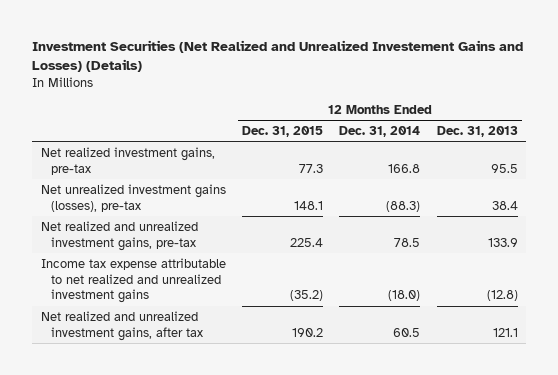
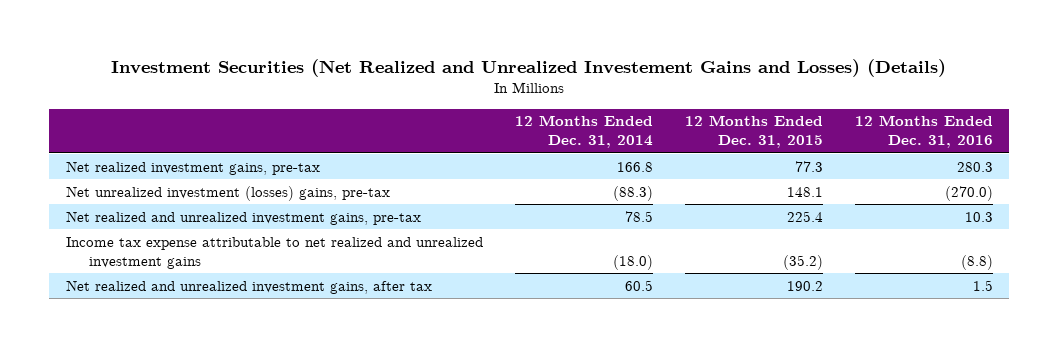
[436,125,518,137] Dec. 31, 2013 -> none
none -> [855,115,994,149] 12 Months Ended Dec. 31, 2016
[40,183,226,212] Net unrealized investment gains (losses), pre-tax -> [65,185,390,201] Net unrealized investment (losses) gains, pre-tax

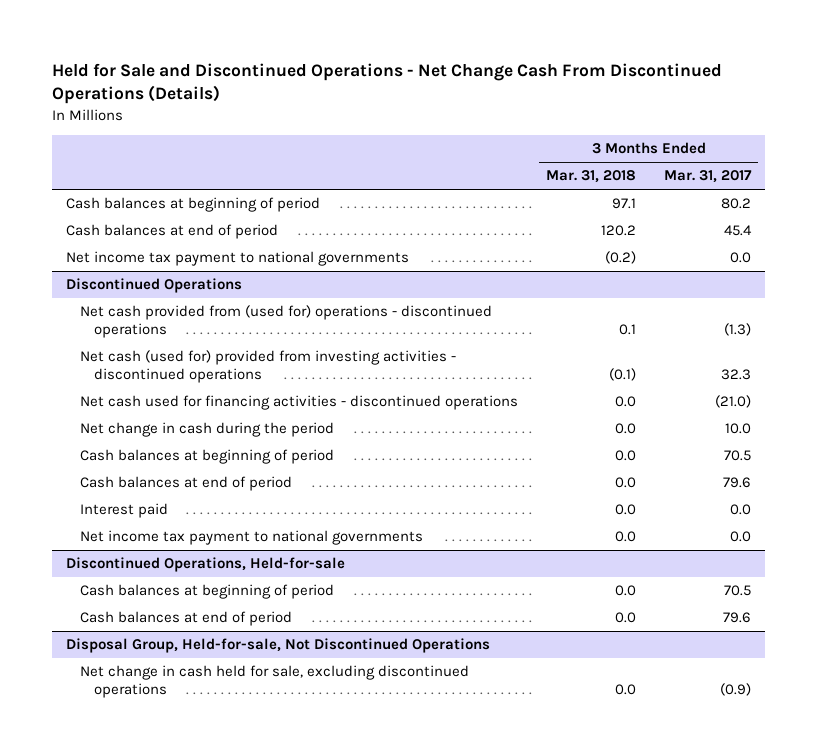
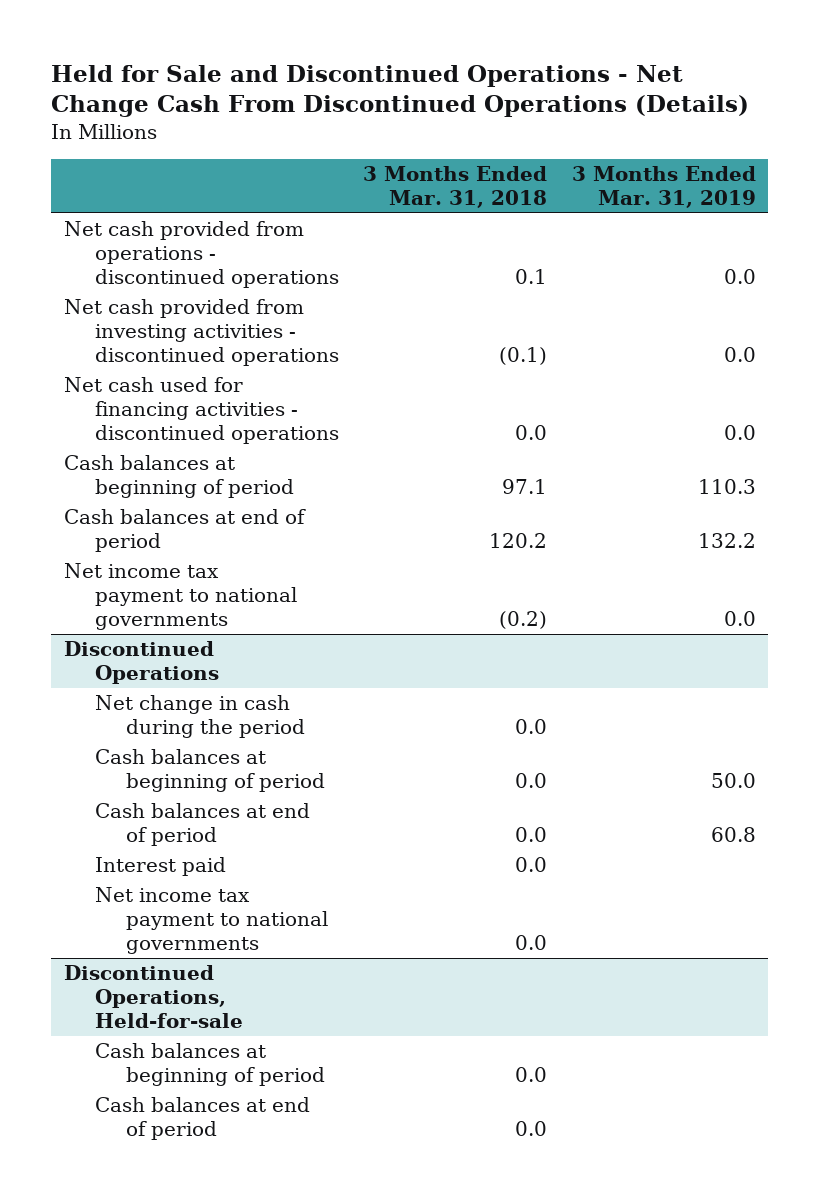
[664,170,753,184] Mar. 31, 2017 -> none
none -> [572,165,757,208] 3 Months Ended Mar. 31, 2019
none -> [63,221,339,288] Net cash provided from operations - discontinued operations
none -> [63,299,339,366] Net cash provided from investing activities - discontinued operations
none -> [63,377,339,444] Net cash used for financing activities - discontinued operations
[80,305,493,338] Net cash provided from (used for) operations - discontinued operations -> none
[80,350,457,383] Net cash (used for) provided from investing activities - discontinued operations -> none
[80,395,519,411] Net cash used for financing activities - discontinued operations -> none
[66,638,491,654] Disposal Group, Held-for-sale, Not Discontinued Operations -> none
[80,665,470,698] Net change in cash held for sale, excluding discontinued operations -> none

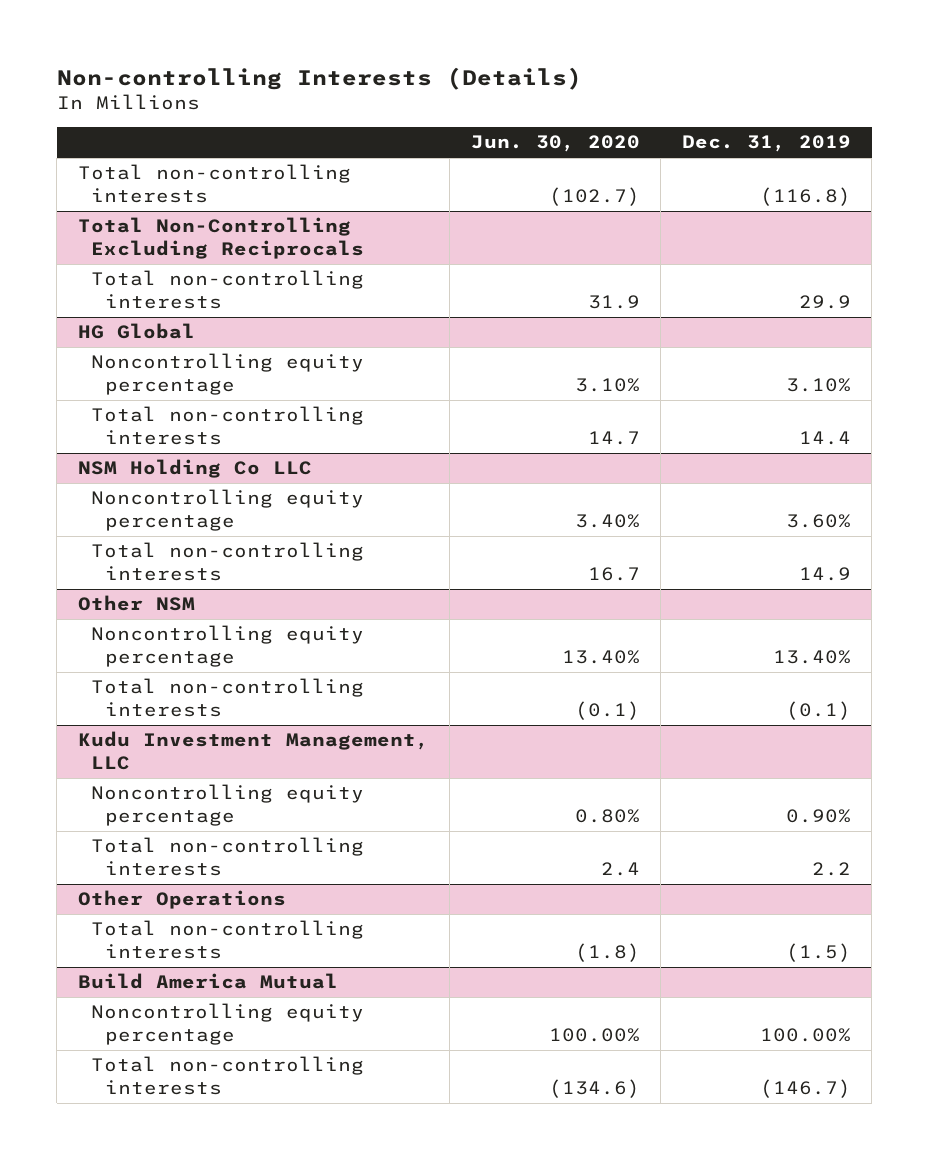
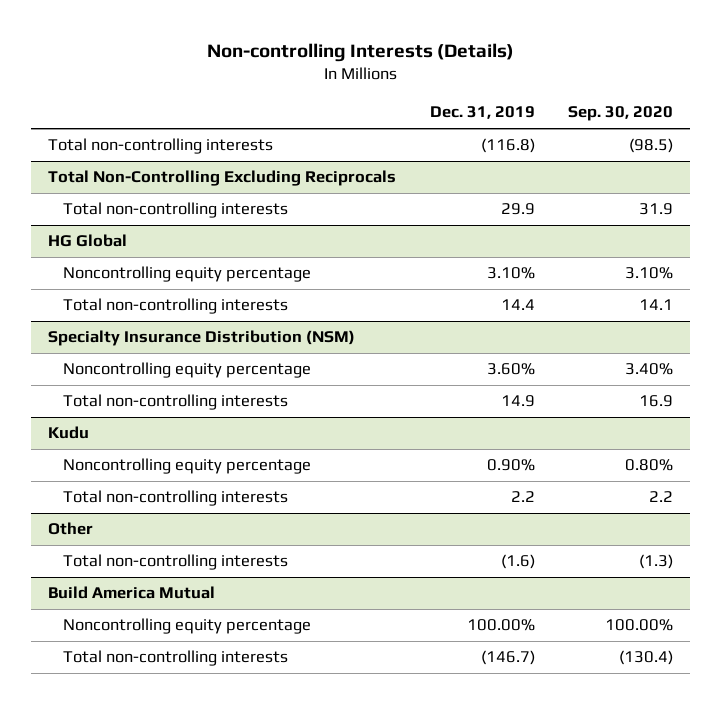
[470,135,640,153] Jun. 30, 2020 -> none
none -> [568,106,674,122] Sep. 30, 2020
[77,459,312,479] NSM Holding Co LLC -> [48,330,356,347] Specialty Insurance Distribution (NSM)
[77,595,195,612] Other NSM -> none
[91,625,365,667] Noncontrolling equity percentage -> none
[91,678,365,717] Total non-controlling interests -> none
[77,731,429,770] Kudu Investment Management, LLC -> [48,426,90,440] Kudu
[77,890,286,910] Other Operations -> [48,522,94,536] Other
[785,942,851,962] (1.5) -> [500,554,535,570] (1.6)

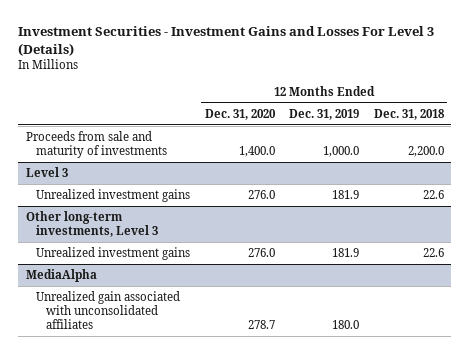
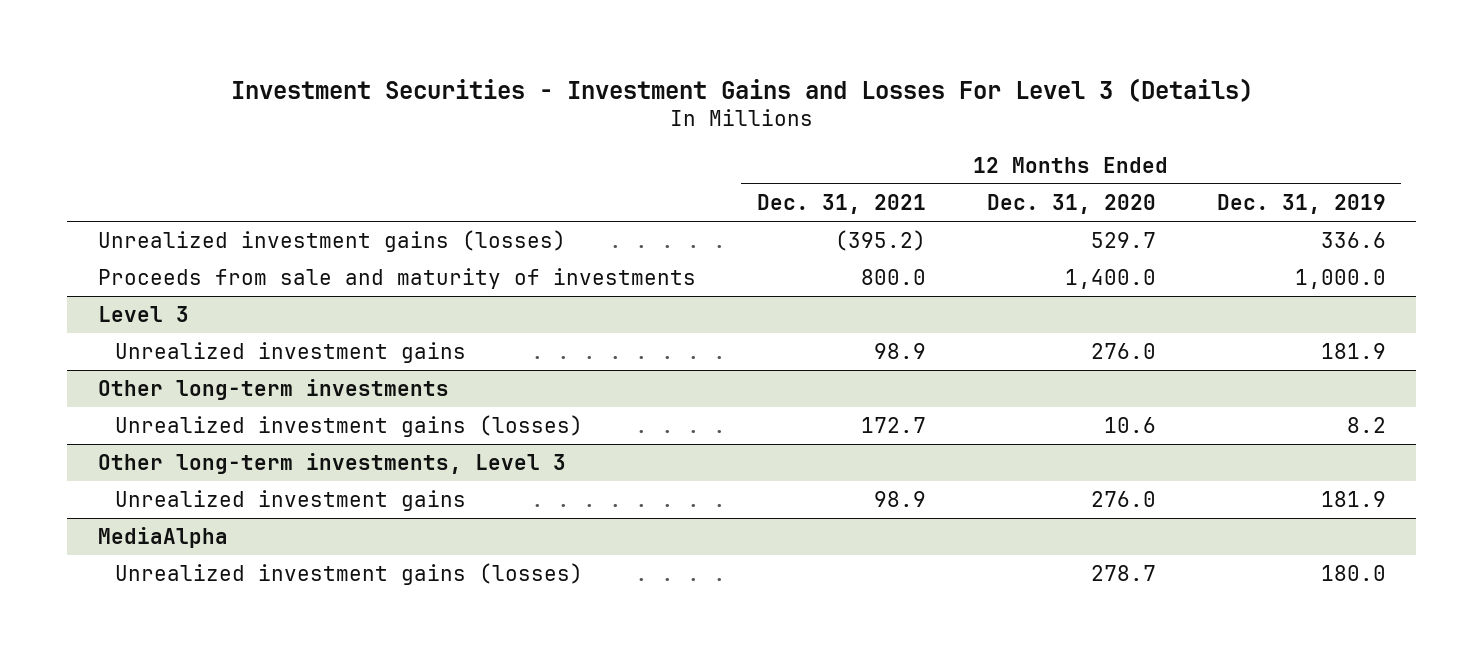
[373,108,445,120] Dec. 31, 2018 -> none
none -> [756,194,926,215] Dec. 31, 2021
none -> [97,230,566,253] Unrealized investment gains (losses)
none -> [97,379,449,401] Other long-term investments
none -> [115,415,584,438] Unrealized investment gains (losses)
[35,291,180,330] Unrealized gain associated with unconsolidated affiliates -> [115,563,584,586] Unrealized investment gains (losses)

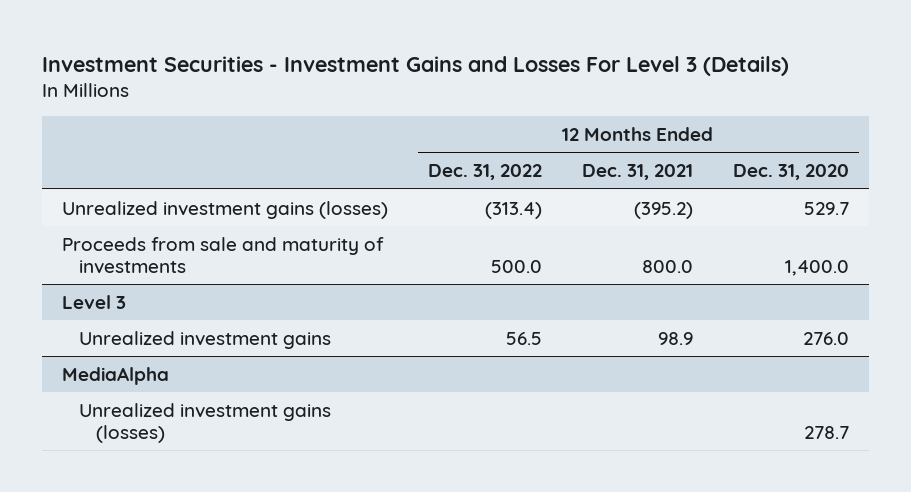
[1216,194,1386,215] Dec. 31, 2019 -> none
none -> [428,164,543,181] Dec. 31, 2022
[97,379,449,401] Other long-term investments -> none
[115,415,584,438] Unrealized investment gains (losses) -> none
[97,453,566,475] Other long-term investments, Level 3 -> none
[115,490,467,512] Unrealized investment gains -> none

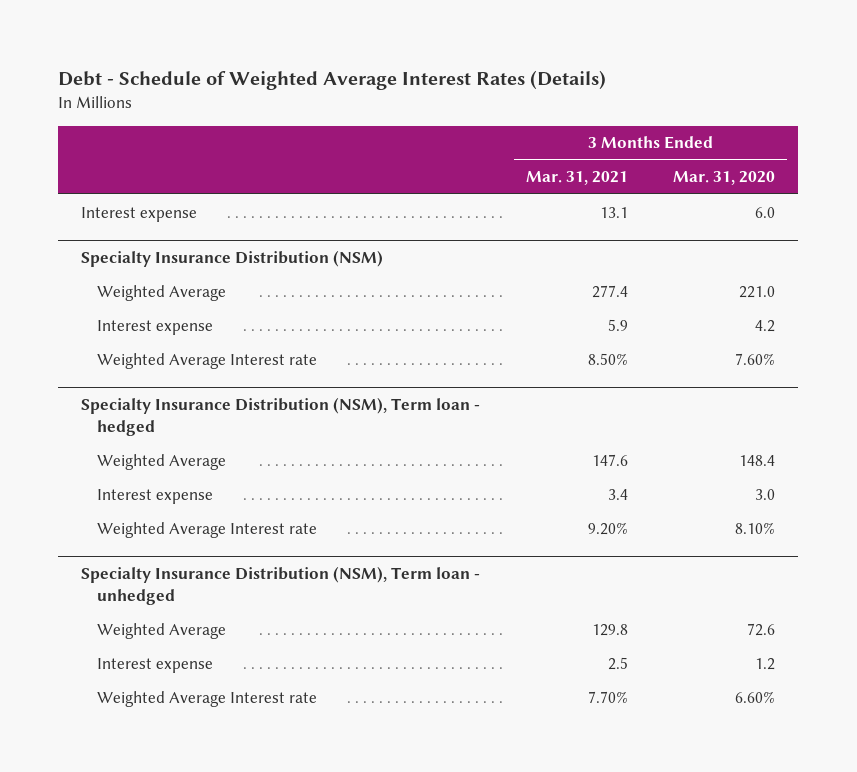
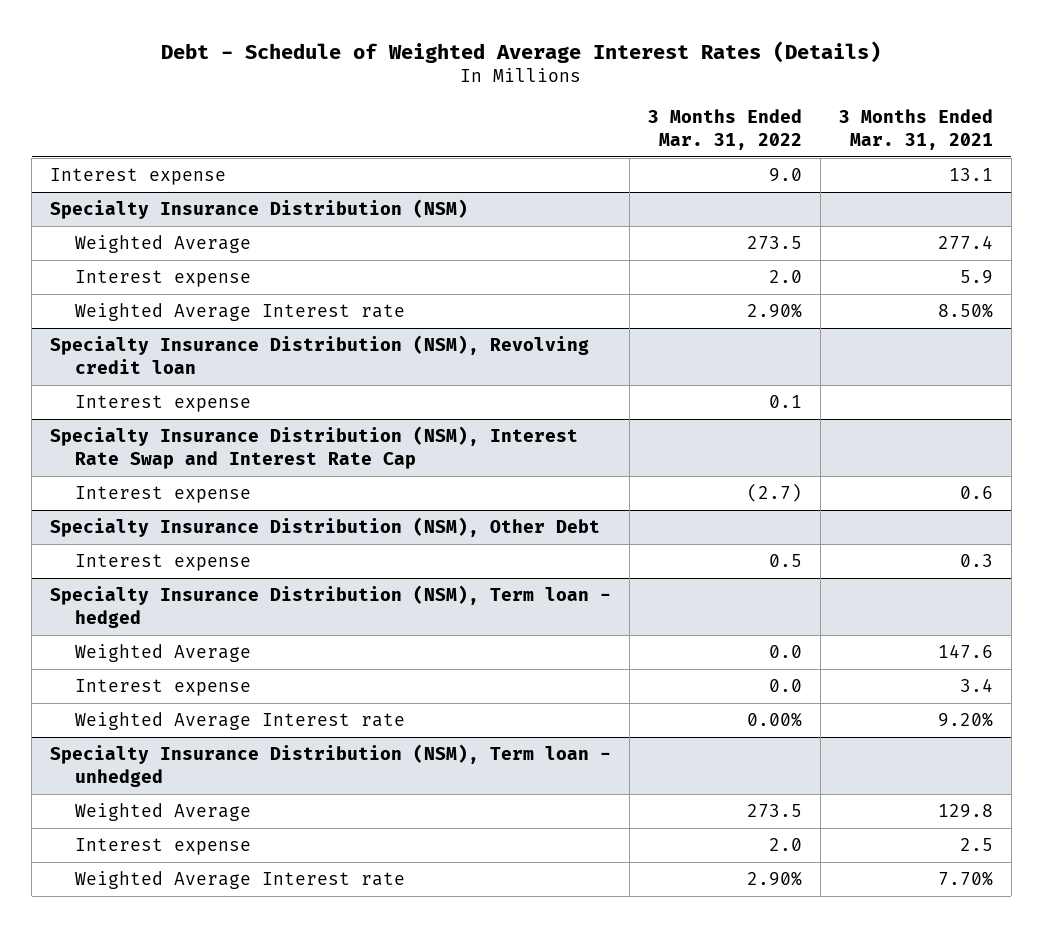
[673,171,776,186] Mar. 31, 2020 -> none
none -> [647,109,802,150] 3 Months Ended Mar. 31, 2022
none -> [50,335,590,374] Specialty Insurance Distribution (NSM), Revolving credit loan
none -> [75,395,252,413] Interest expense
none -> [50,426,579,469] Specialty Insurance Distribution (NSM), Interest Rate Swap and Interest Rate Cap
none -> [75,486,252,504] Interest expense
none -> [50,517,601,538] Specialty Insurance Distribution (NSM), Other Debt
none -> [75,554,252,572] Interest expense

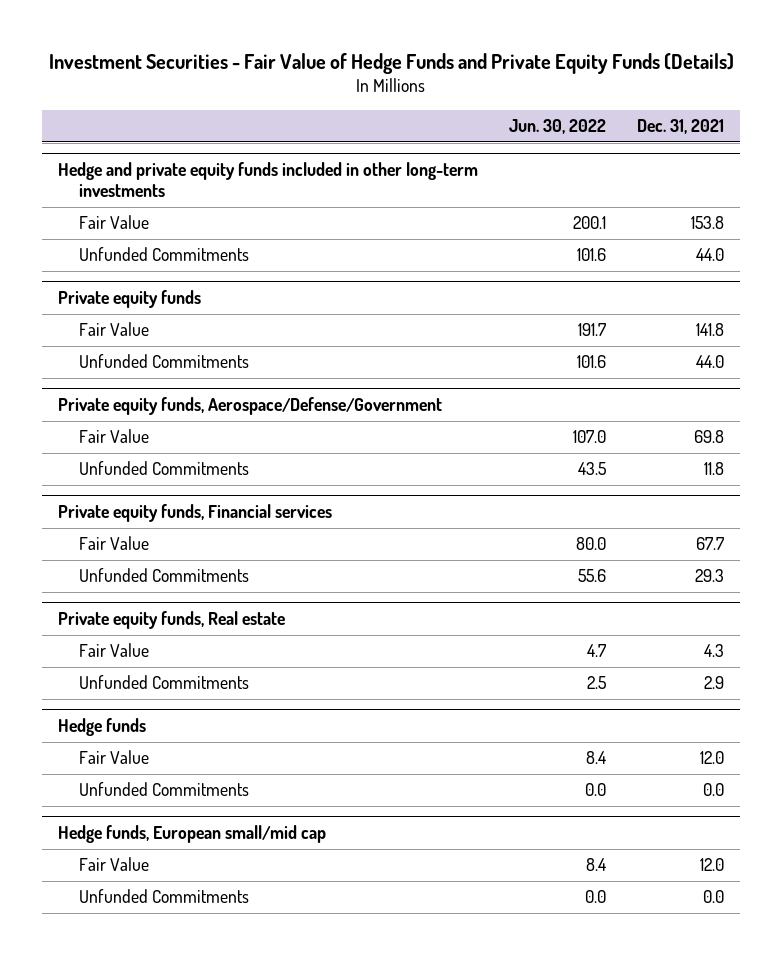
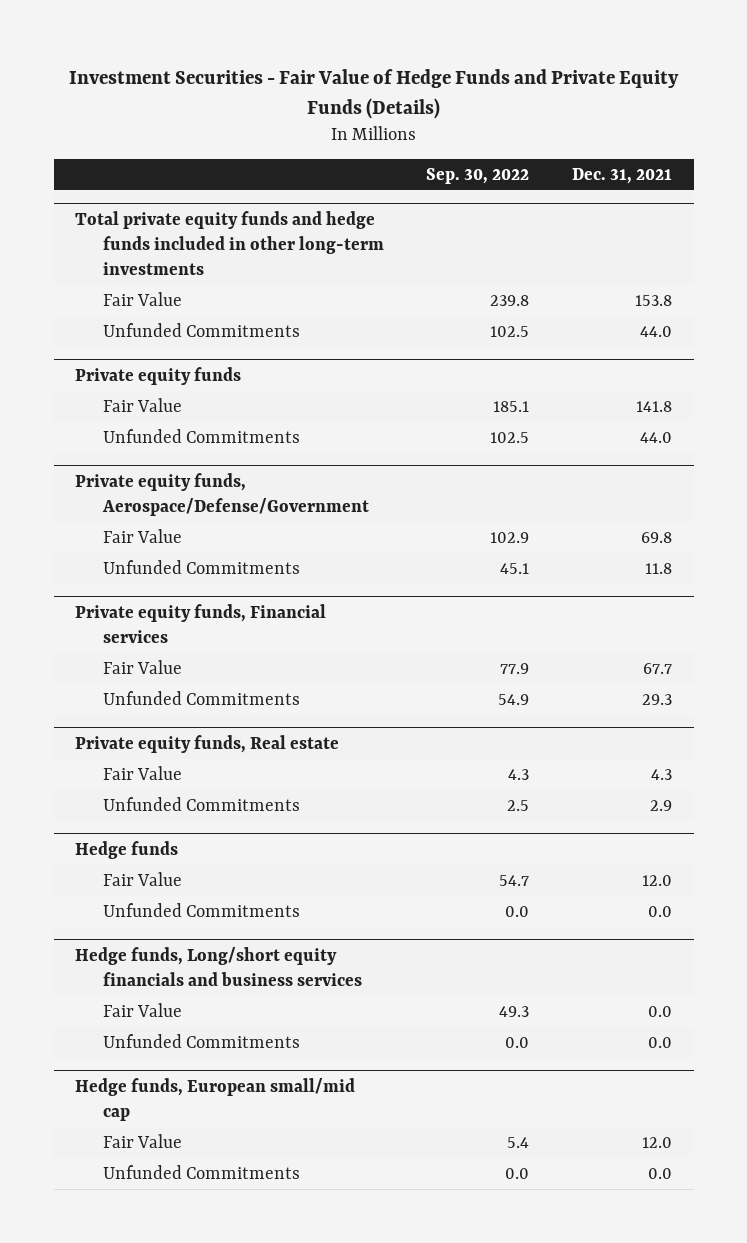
[509,119,607,135] Jun. 30, 2022 -> none
none -> [426,167,530,184] Sep. 30, 2022
[57,162,478,198] Hedge and private equity funds included in other long-term investments -> [74,210,384,275] Total private equity funds and hedge funds included in other long-term investments
none -> [74,946,362,986] Hedge funds, Long/short equity financials and business services
none -> [102,1003,182,1018] Fair Value
none -> [102,1034,300,1049] Unfunded Commitments

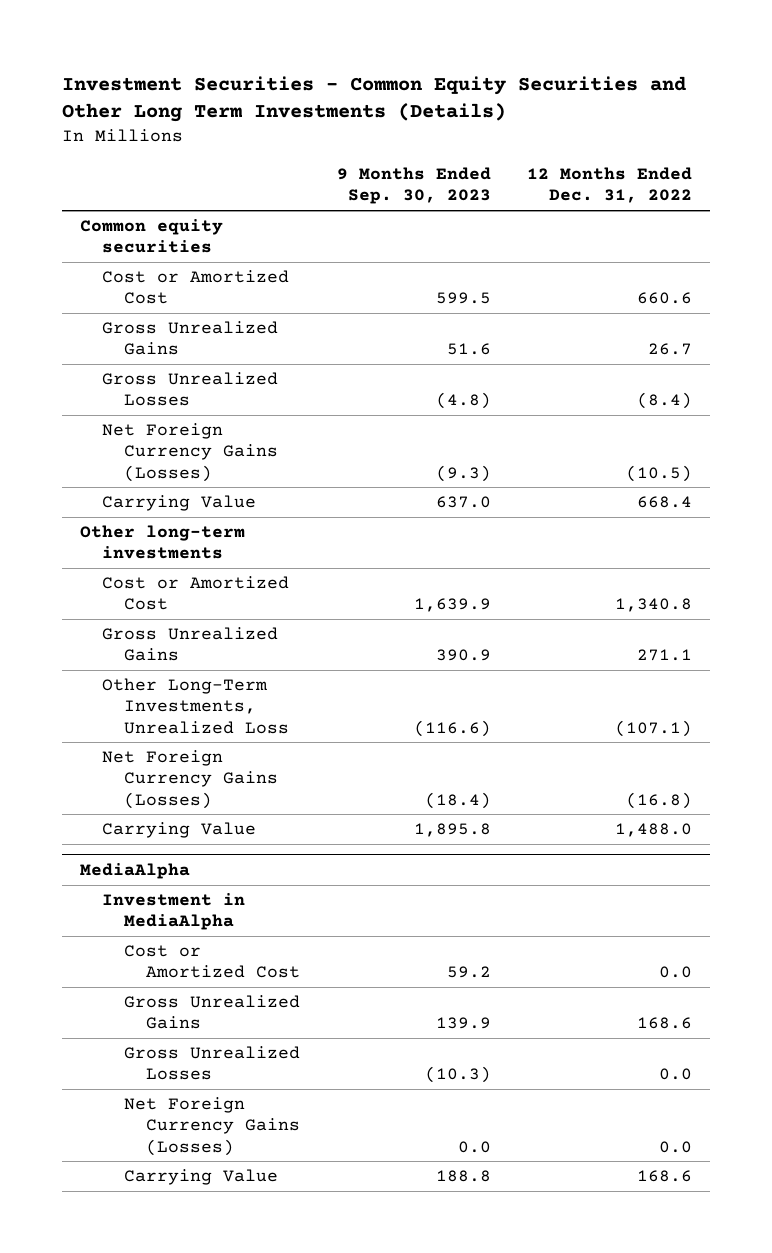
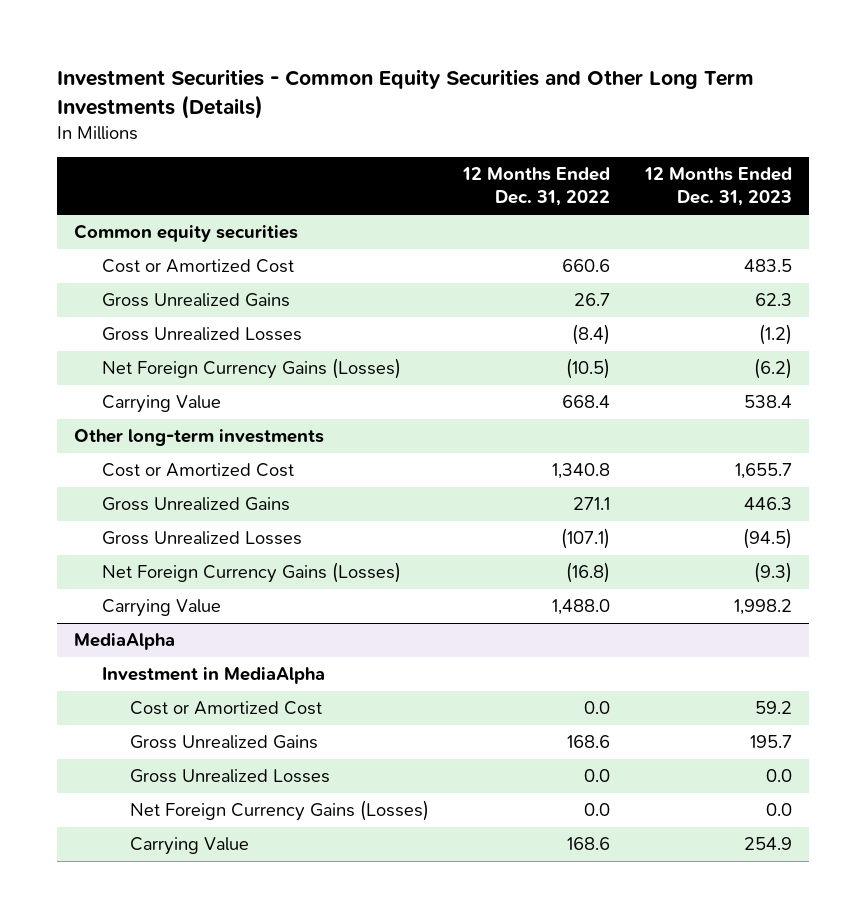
[336,167,491,205] 9 Months Ended Sep. 30, 2023 -> none
none -> [643,166,792,207] 12 Months Ended Dec. 31, 2023
[102,678,290,734] Other Long-Term Investments, Unrealized Loss -> [102,531,303,546] Gross Unrealized Losses

